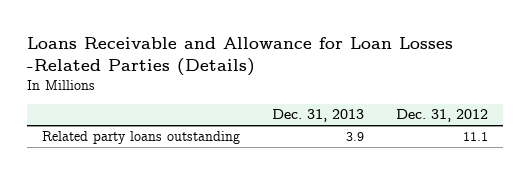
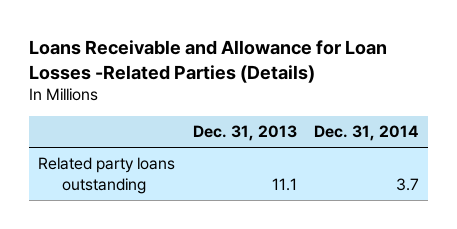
[395,109,488,123] Dec. 31, 2012 -> none
none -> [314,125,420,142] Dec. 31, 2014
[345,132,364,142] 3.9 -> [271,177,297,191] 11.1

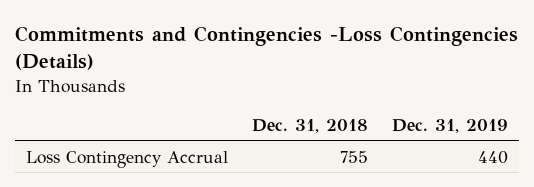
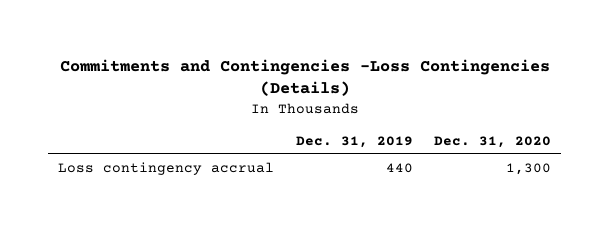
[251,118,368,133] Dec. 31, 2018 -> none
none -> [433,135,551,148] Dec. 31, 2020
[26,150,229,168] Loss Contingency Accrual -> [58,162,275,176] Loss contingency accrual

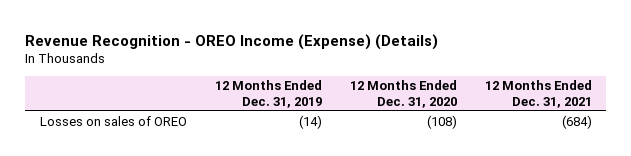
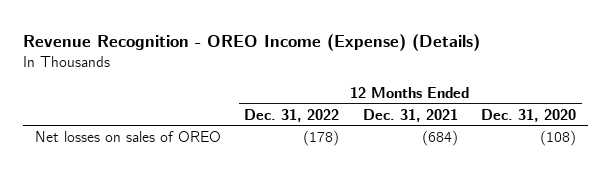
[214,80,322,108] 12 Months Ended Dec. 31, 2019 -> none
none -> [244,108,340,122] Dec. 31, 2022
[39,116,187,127] Losses on sales of OREO -> [35,131,222,143] Net losses on sales of OREO

